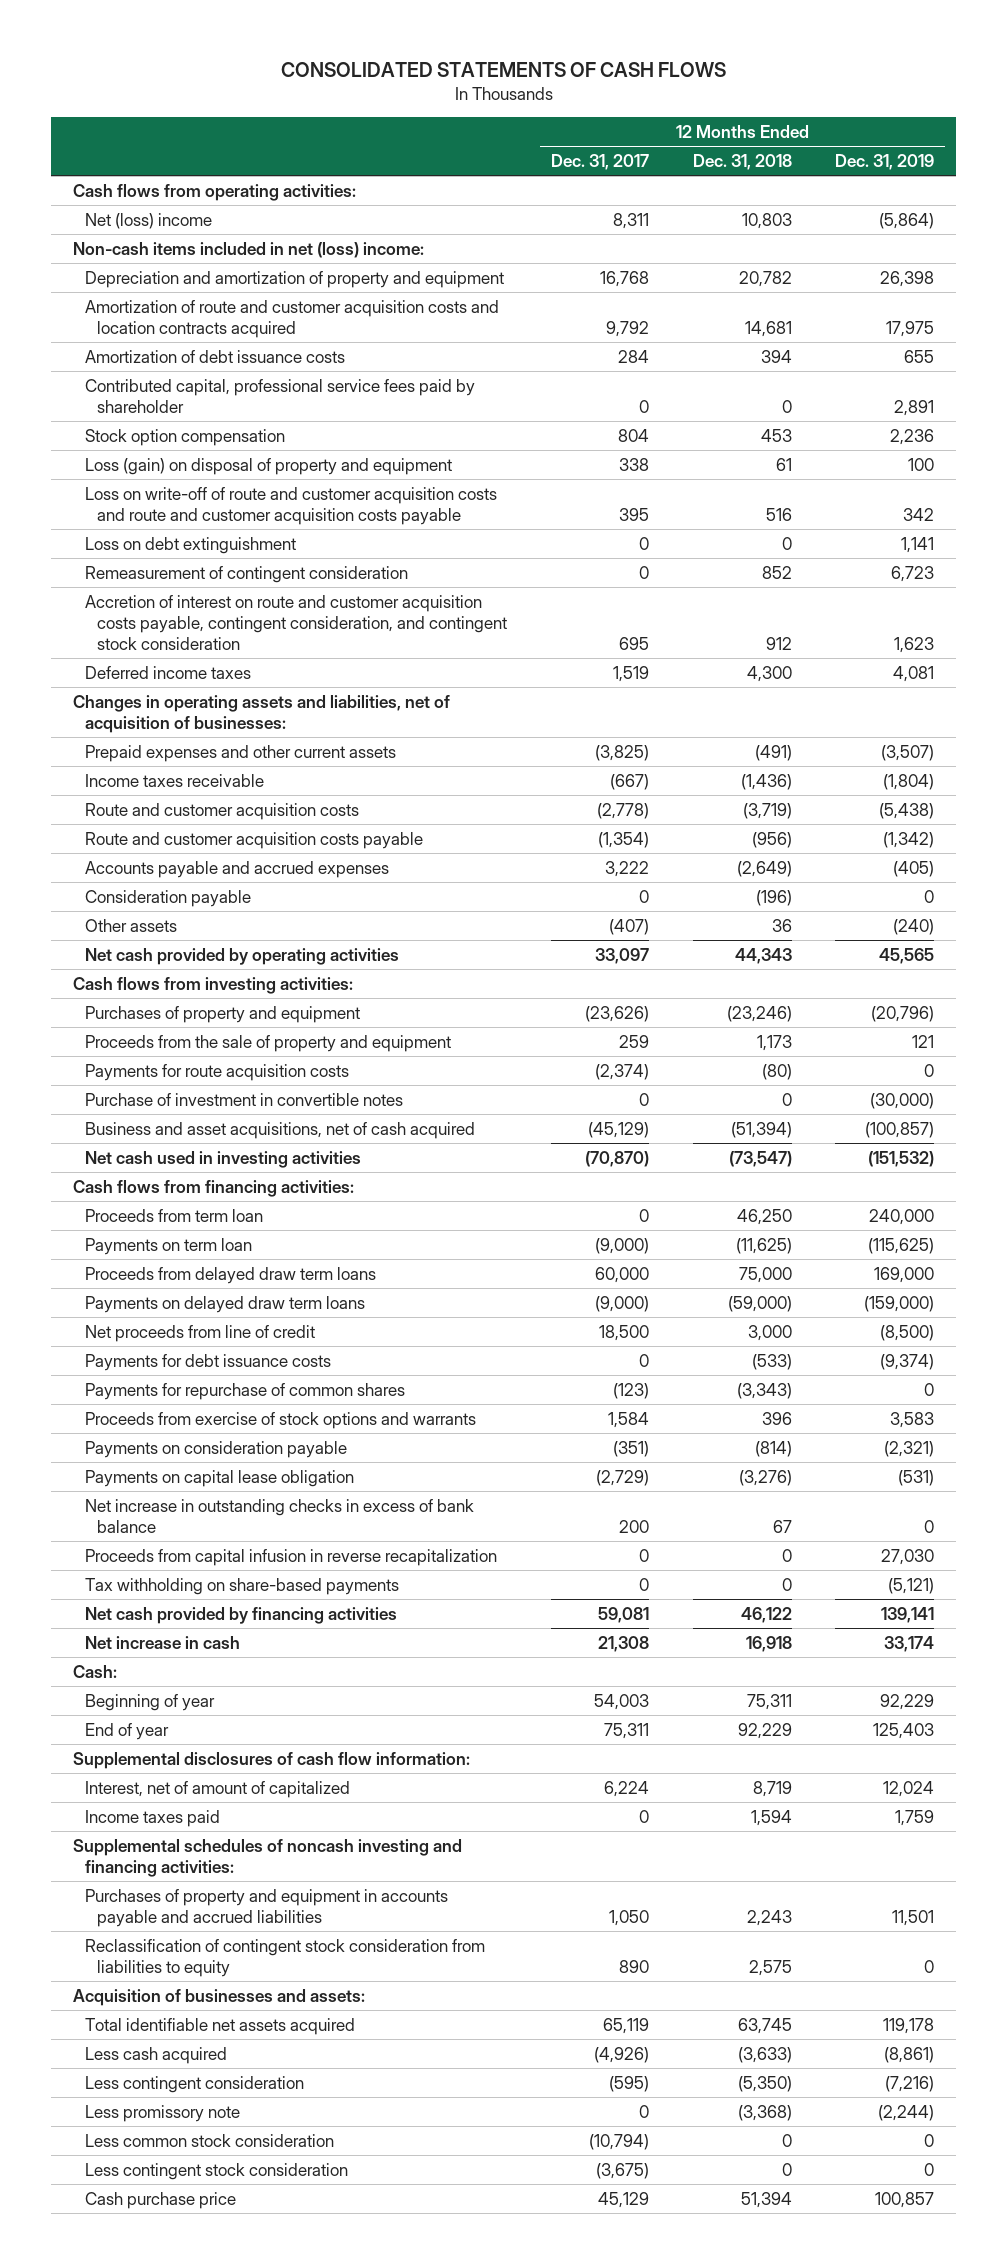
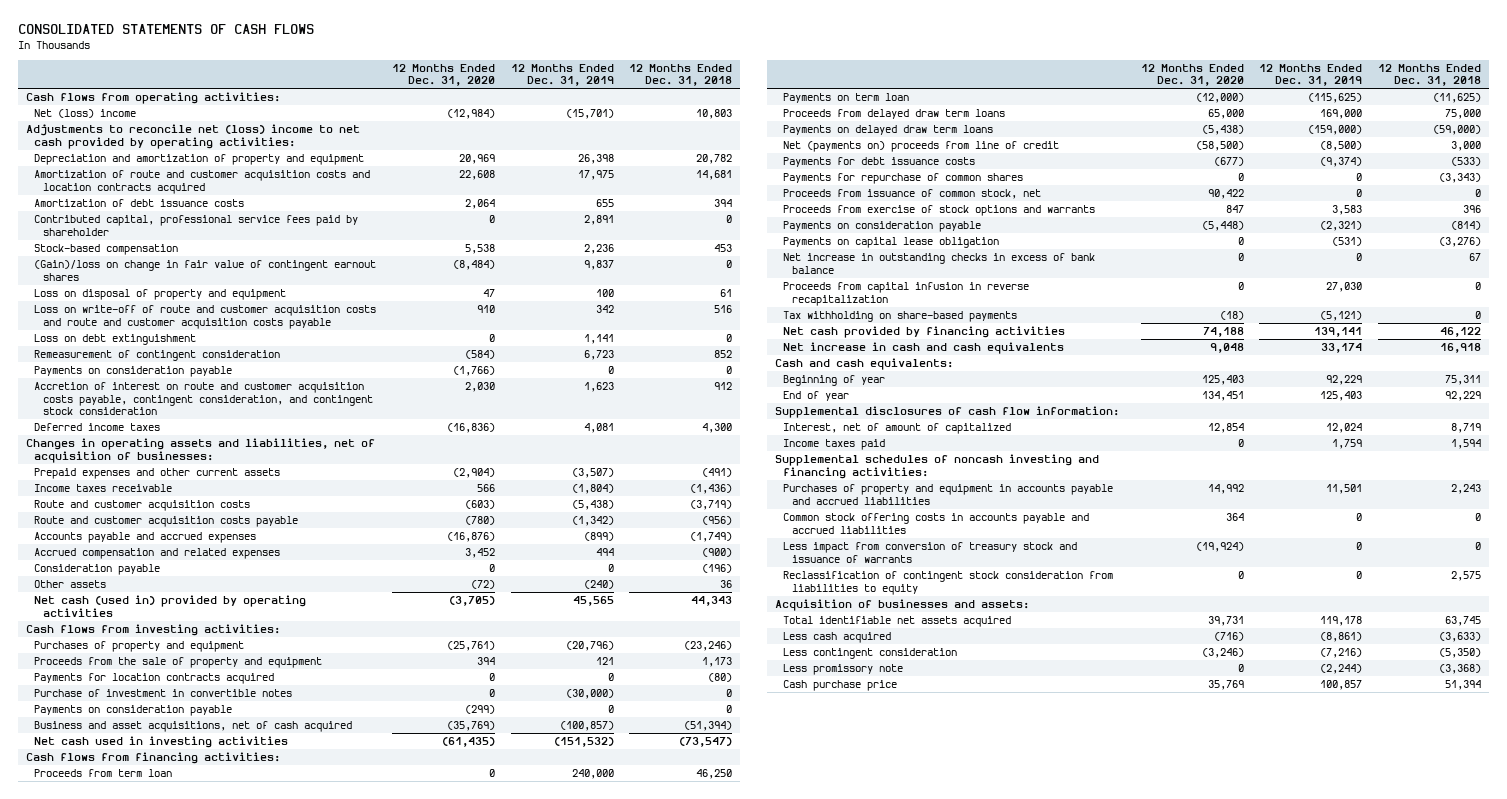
[551,153,650,170] Dec. 31, 2017 -> none
none -> [392,63,496,87] 12 Months Ended Dec. 31, 2020
[879,212,935,229] (5,864) -> [565,109,614,120] (15,701)
[73,241,425,258] Non-cash items included in net (loss) income: -> [25,124,360,149] Adjustments to reconcile net (loss) income to net cash provided by operating activities:
[85,428,286,446] Stock option compensation -> [34,244,179,256] Stock-based compensation
none -> [34,260,377,281] (Gain)/loss on change in fair value of contingent earnout shares
[85,457,453,475] Loss (gain) on disposal of property and equipment -> [34,289,287,301] Loss on disposal of property and equipment
none -> [34,366,233,378] Payments on consideration payable
[736,860,792,877] (2,649) -> [690,532,733,543] (1,749)
[893,860,935,877] (405) -> [583,532,614,542] (899)
none -> [34,548,281,560] Accrued compensation and related expenses
[85,947,400,965] Net cash provided by operating activities -> [34,595,307,617] Net cash (used in) provided by operating activities
[85,1063,350,1081] Payments for route acquisition costs -> [34,673,275,685] Payments for location contracts acquired
none -> [34,705,233,717] Payments on consideration payable
[85,1324,316,1342] Net proceeds from line of credit -> [783,141,1060,153] Net (payments on) proceeds from line of credit
none -> [783,189,1042,200] Proceeds from issuance of common stock, net
[85,1635,241,1649] Net increase in cash -> [783,342,1065,355] Net increase in cash and cash equivalents
[73,1664,118,1678] Cash: -> [774,358,953,371] Cash and cash equivalents:
none -> [783,513,1090,534] Common stock offering costs in accounts payable and accrued liabilities
none -> [783,542,1078,563] Less impact from conversion of treasury stock and issuance of warrants
[85,2133,335,2147] Less common stock consideration -> none
[85,2162,349,2180] Less contingent stock consideration -> none

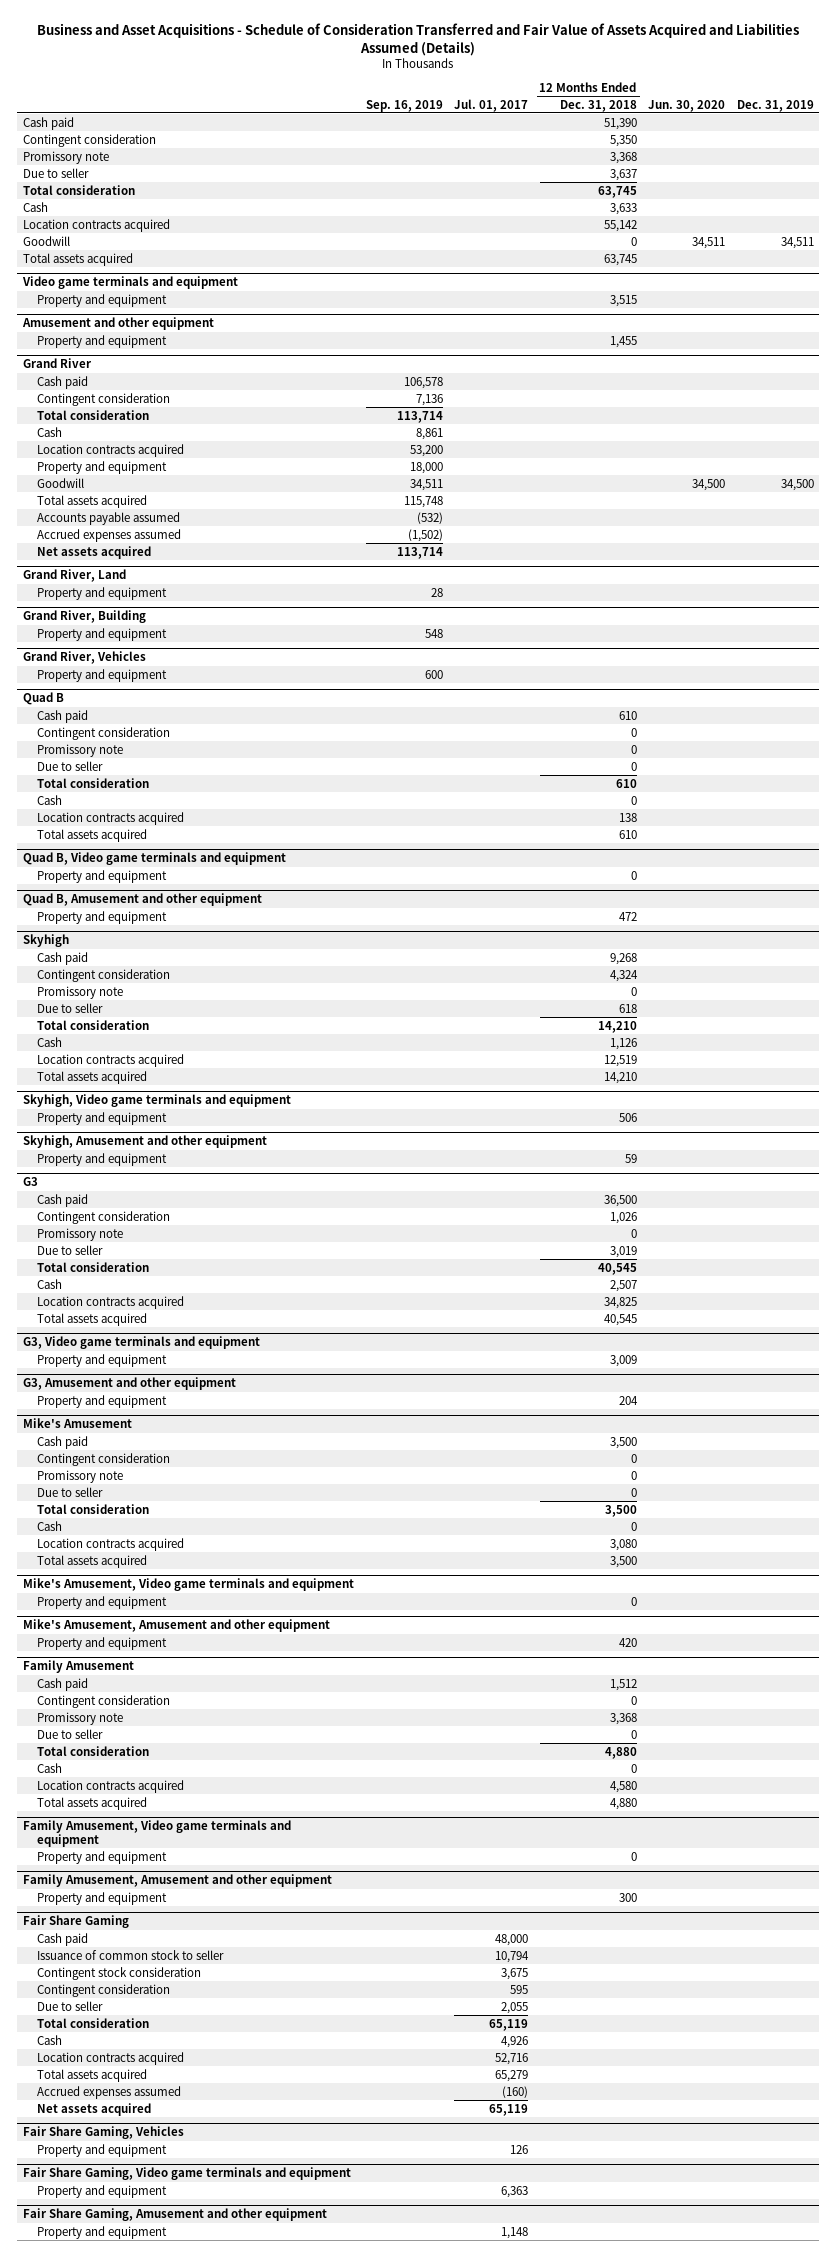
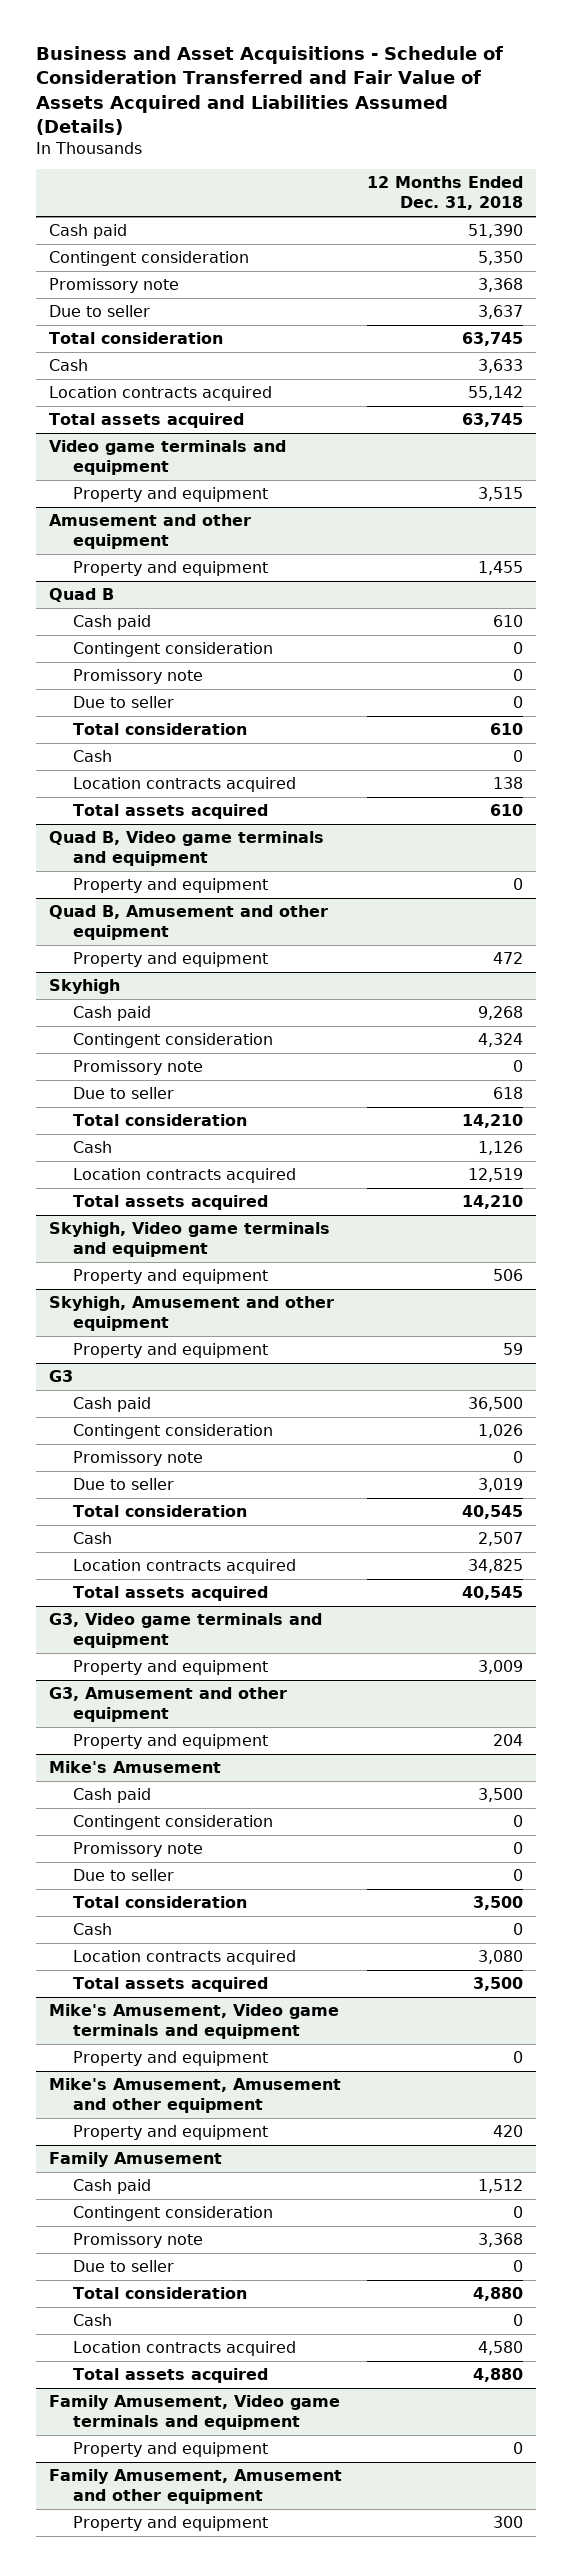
[365,99,443,112] Sep. 16, 2019 -> none
[454,98,529,112] Jul. 01, 2017 -> none
[648,99,726,112] Jun. 30, 2020 -> none
[736,99,814,112] Dec. 31, 2019 -> none
[23,235,71,246] Goodwill -> none
[23,358,93,369] Grand River -> none
[37,375,89,389] Cash paid -> none
[37,392,171,406] Contingent consideration -> none
[37,409,150,420] Total consideration -> none
[37,426,63,437] Cash -> none
[37,443,185,457] Location contracts acquired -> none
[37,460,168,474] Property and equipment -> none
[37,477,85,488] Goodwill -> none
[37,494,148,508] Total assets acquired -> none
[37,511,181,525] Accounts payable assumed -> none
[37,528,182,542] Accrued expenses assumed -> none
[37,545,152,559] Net assets acquired -> none
[23,569,127,583] Grand River, Land -> none
[37,586,168,600] Property and equipment -> none
[23,610,147,624] Grand River, Building -> none
[37,627,168,641] Property and equipment -> none
[23,651,147,665] Grand River, Vehicles -> none
[37,668,168,682] Property and equipment -> none
[23,1915,130,1929] Fair Share Gaming -> none
[37,1932,89,1946] Cash paid -> none
[37,1949,225,1960] Issuance of common stock to seller -> none
[37,1966,202,1980] Contingent stock consideration -> none
[37,1983,171,1997] Contingent consideration -> none
[37,2000,104,2011] Due to seller -> none
[37,2017,150,2028] Total consideration -> none
[37,2034,63,2045] Cash -> none
[37,2051,185,2065] Location contracts acquired -> none
[37,2068,148,2082] Total assets acquired -> none
[37,2085,182,2099] Accrued expenses assumed -> none
[37,2102,152,2116] Net assets acquired -> none
[23,2126,185,2140] Fair Share Gaming, Vehicles -> none
[37,2143,168,2157] Property and equipment -> none
[23,2167,352,2181] Fair Share Gaming, Video game terminals and equipment -> none
[37,2184,168,2198] Property and equipment -> none
[23,2208,328,2222] Fair Share Gaming, Amusement and other equipment -> none
[37,2225,168,2239] Property and equipment -> none

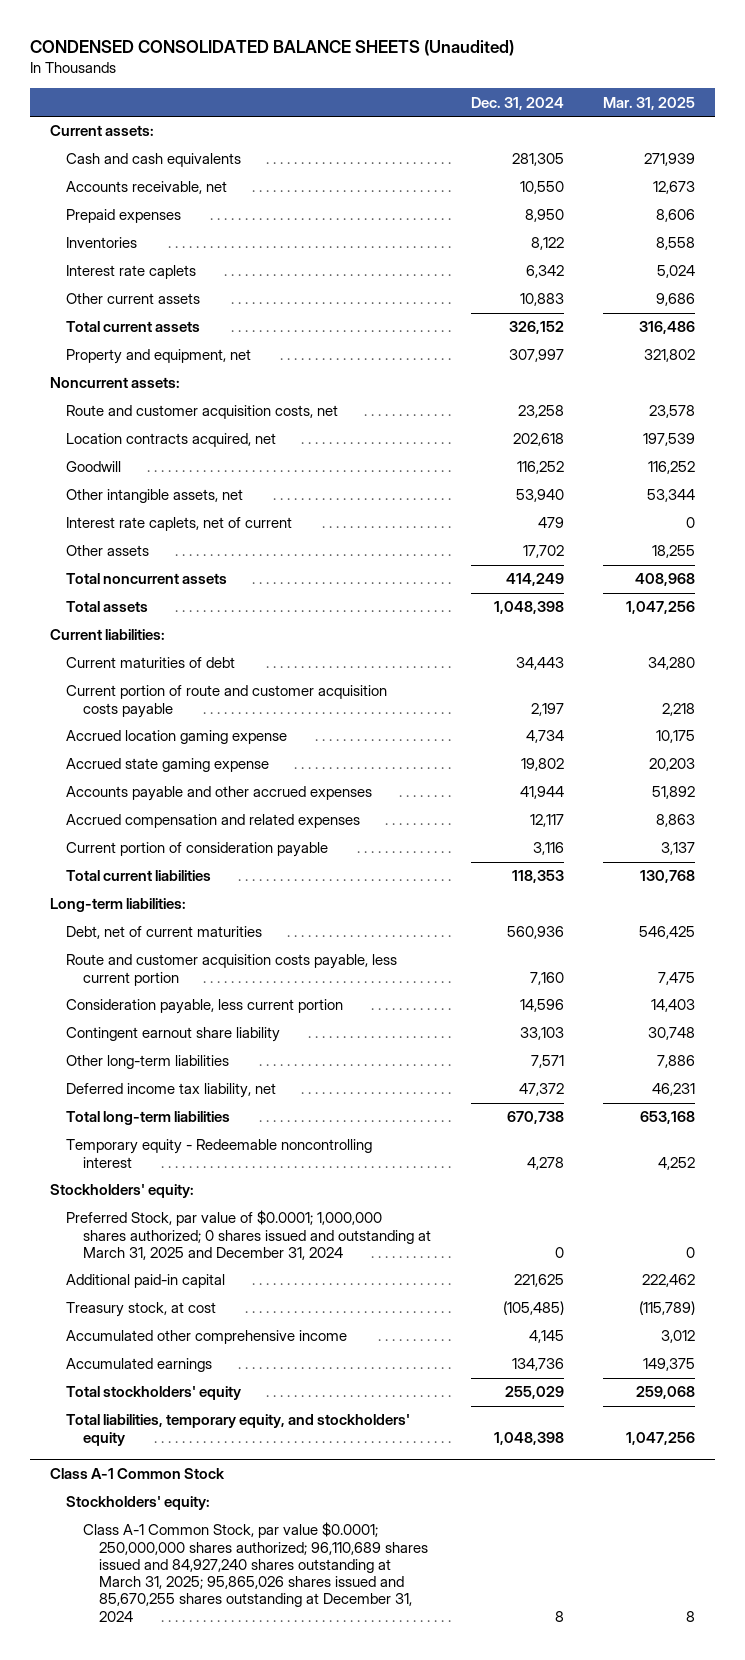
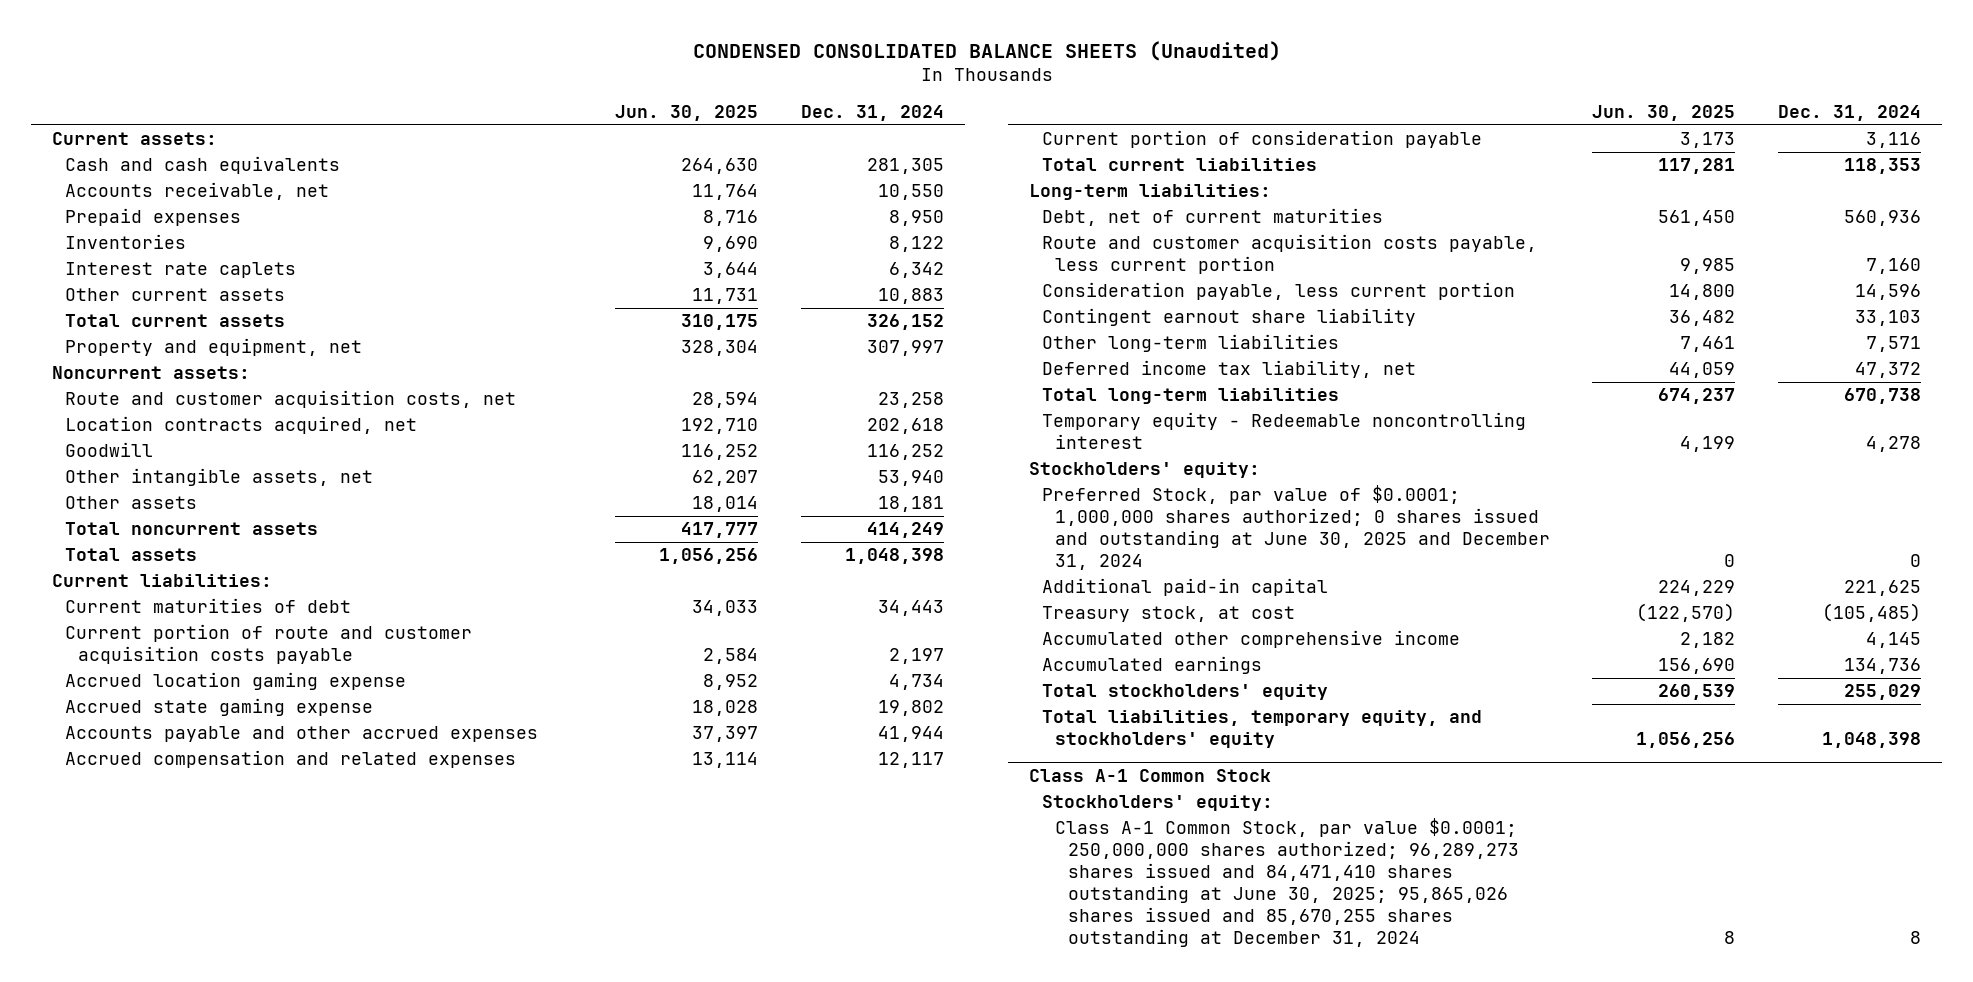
[603,96,696,110] Mar. 31, 2025 -> none
none -> [615,105,759,122] Jun. 30, 2025
[66,517,293,532] Interest rate caplets, net of current -> none
[522,545,564,559] 17,702 -> [877,496,944,513] 18,181
[66,1210,431,1260] Preferred Stock, par value of $0.0001; 1,000,000 shares authorized; 0 shares issued and outstanding at March 31, 2025 and December 31, 2024 -> [1042,485,1550,571] Preferred Stock, par value of $0.0001; 1,000,000 shares authorized; 0 shares issued and outstanding at June 30, 2025 and December 31, 2024
[82,1522,428,1622] Class A-1 Common Stock, par value $0.0001; 250,000,000 shares authorized; 96,110,689 shares issued and 84,927,240 shares outstanding at March 31, 2025; 95,865,026 shares issued and 85,670,255 shares outstanding at December 31, 2024 -> [1054,818,1519,948] Class A-1 Common Stock, par value $0.0001; 250,000,000 shares authorized; 96,289,273 shares issued and 84,471,410 shares outstanding at June 30, 2025; 95,865,026 shares issued and 85,670,255 shares outstanding at December 31, 2024

